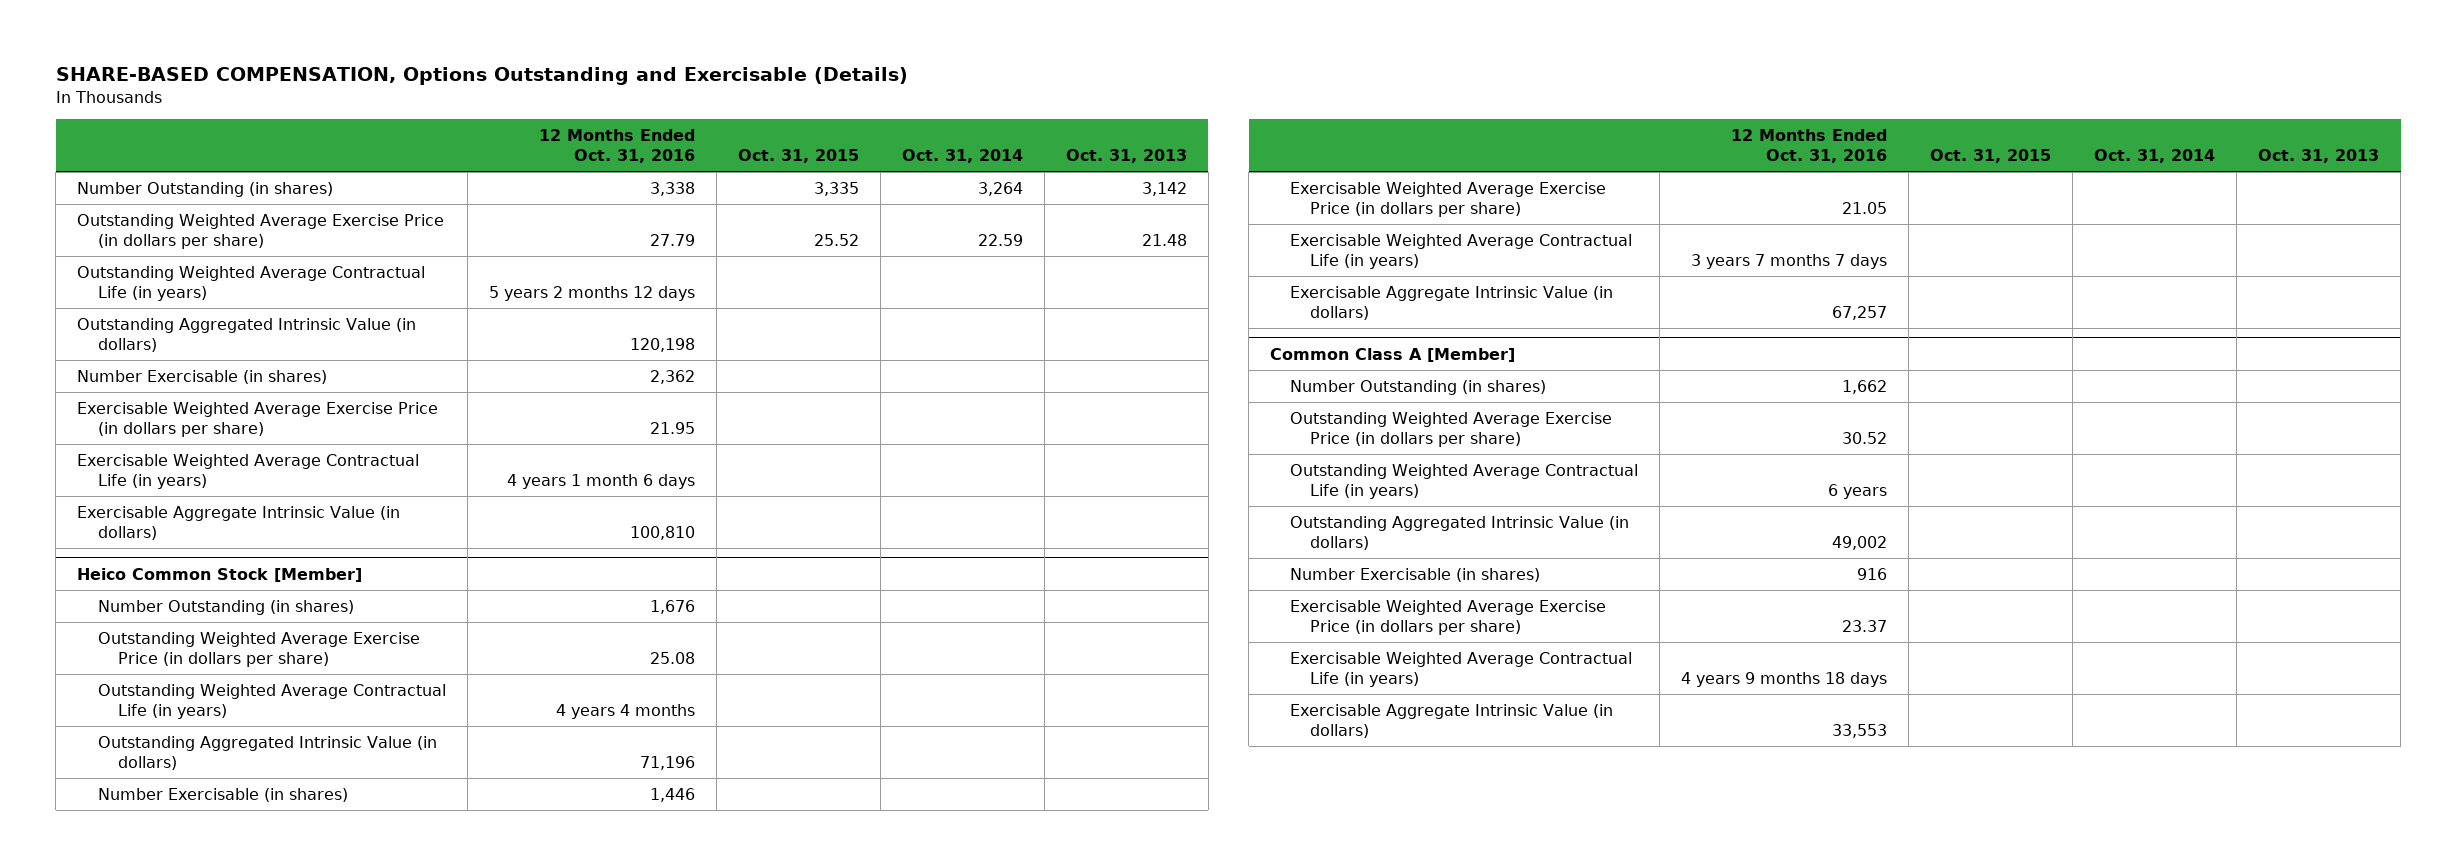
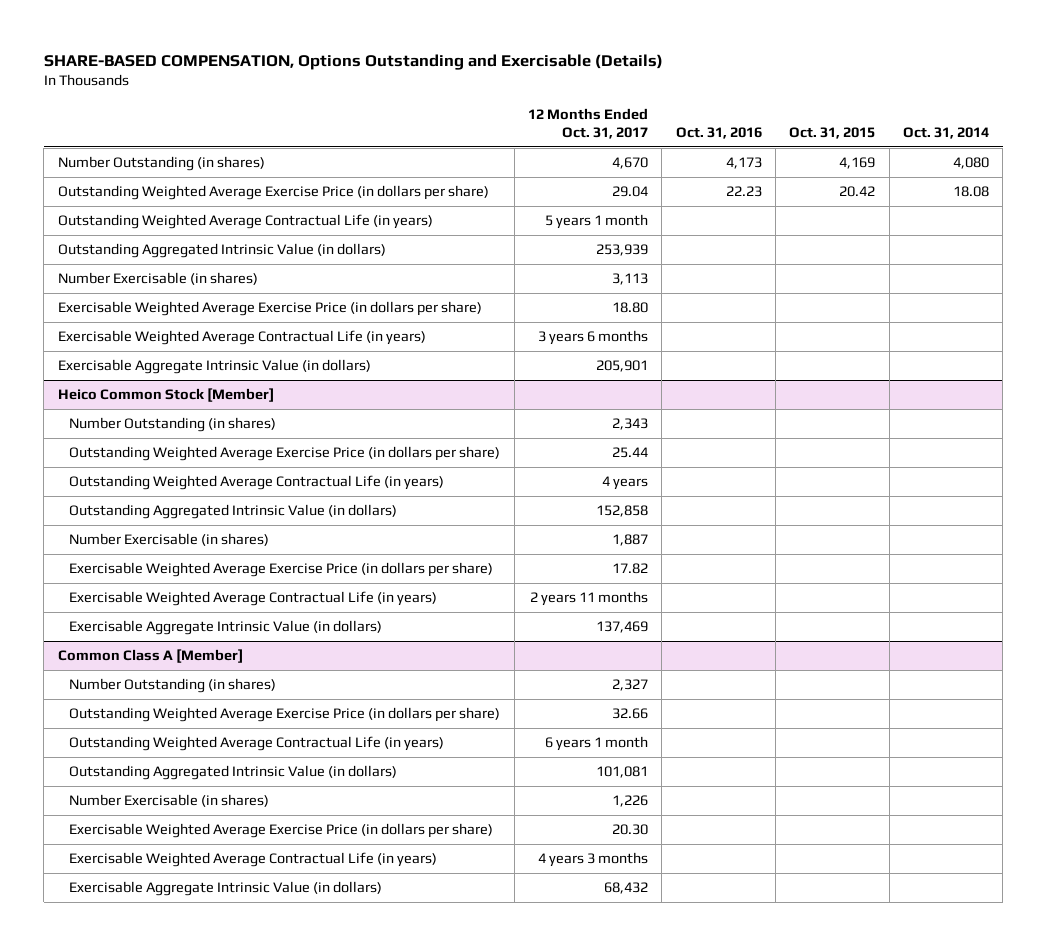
[538,129,695,163] 12 Months Ended Oct. 31, 2016 -> none
[1065,148,1187,163] Oct. 31, 2013 -> none
none -> [528,107,649,139] 12 Months Ended Oct. 31, 2017
none -> [675,126,762,139] Oct. 31, 2016
[813,182,859,197] 3,335 -> [839,157,876,170] 4,169
[977,182,1023,197] 3,264 -> [953,157,990,170] 4,080
[813,233,859,246] 25.52 -> [839,186,876,198] 20.42
[977,233,1023,246] 22.59 -> [953,186,990,198] 18.08

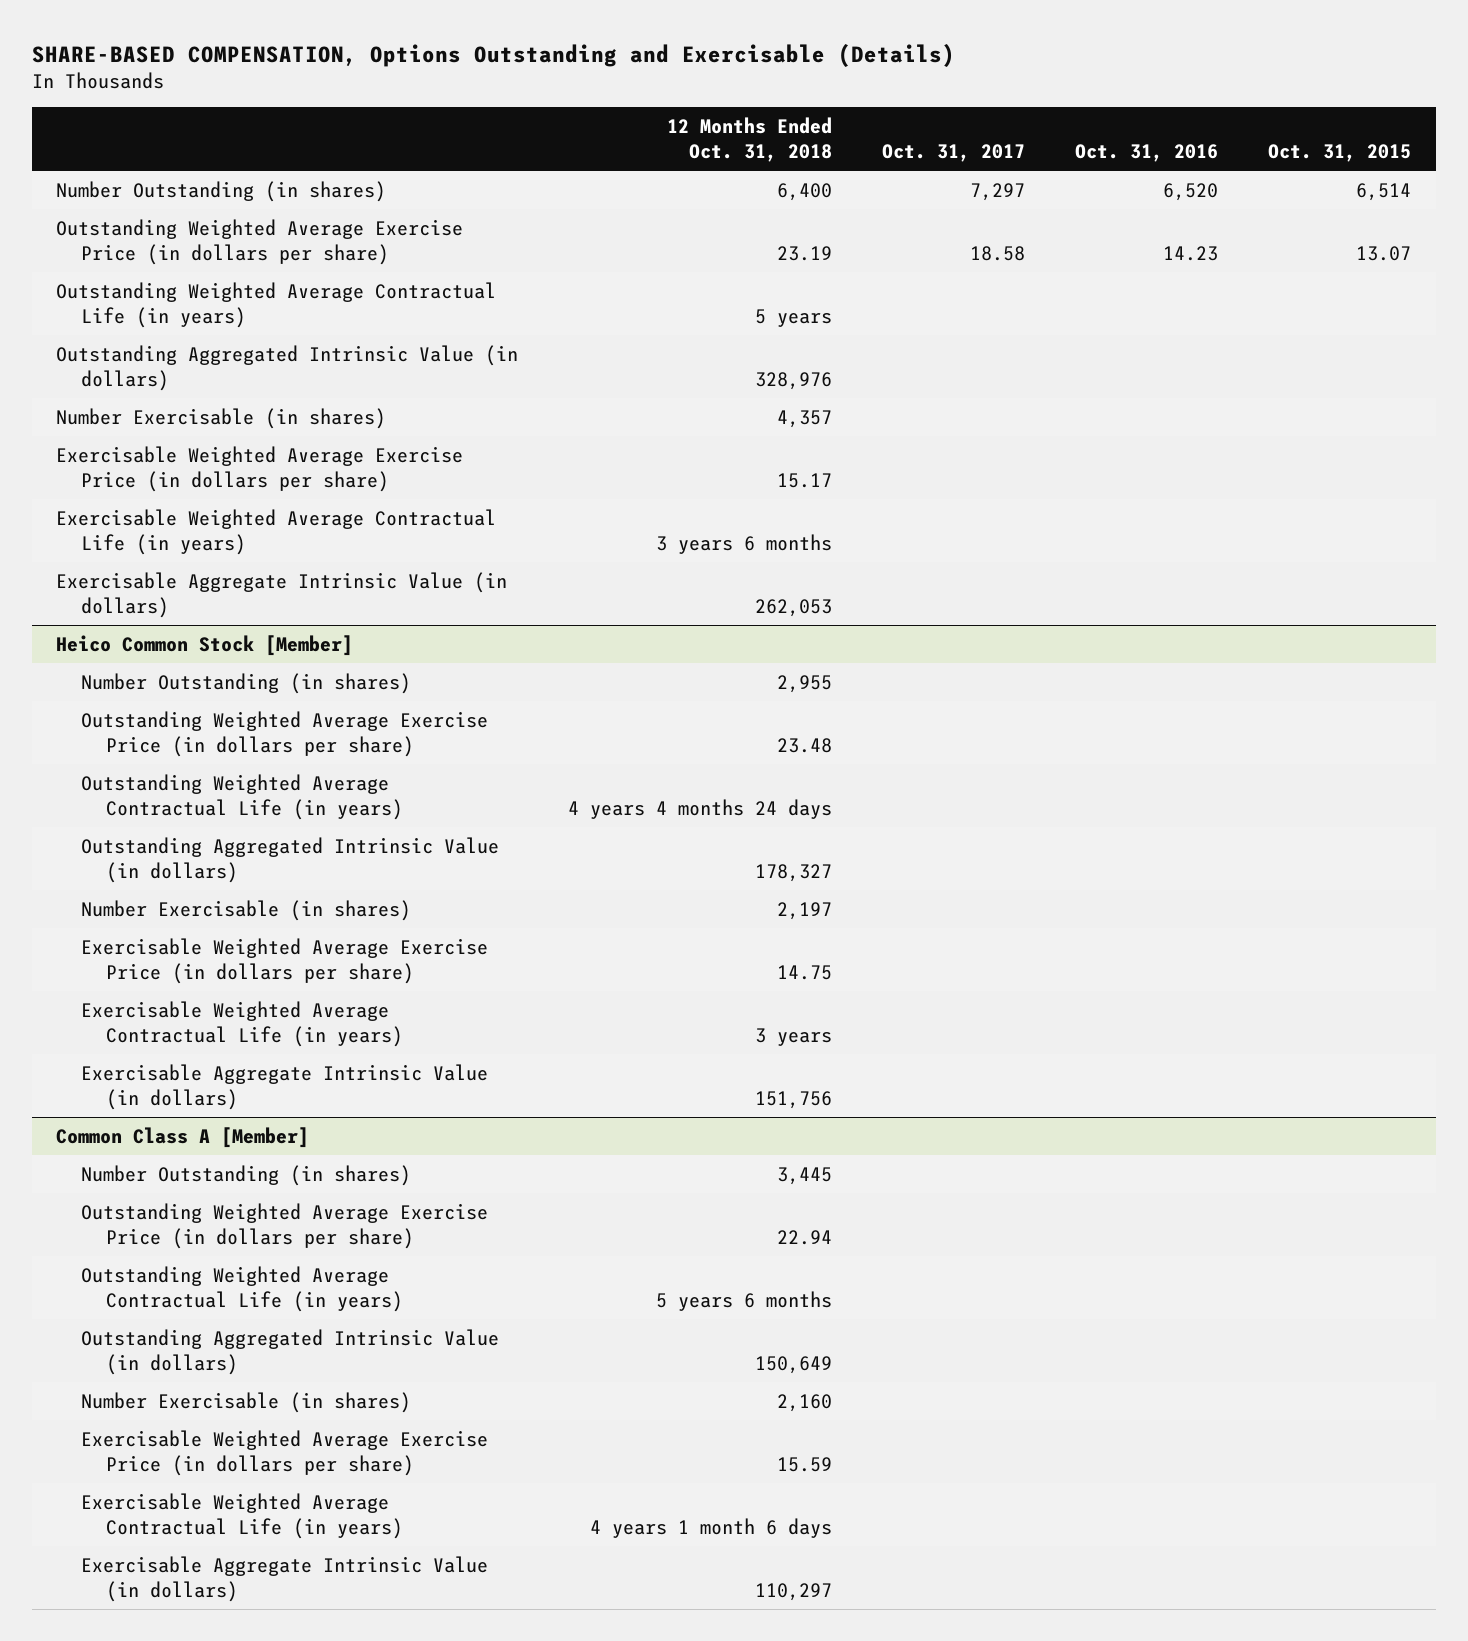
[528,107,649,139] 12 Months Ended Oct. 31, 2017 -> none
[903,126,990,139] Oct. 31, 2014 -> none
none -> [667,116,833,162] 12 Months Ended Oct. 31, 2018
none -> [882,143,1026,162] Oct. 31, 2017
[725,157,762,170] 4,173 -> [1163,182,1219,201] 6,520
[839,157,876,170] 4,169 -> [1356,182,1412,201] 6,514
[725,186,762,198] 22.23 -> [1163,245,1219,261] 14.23
[839,186,876,198] 20.42 -> [1356,245,1412,261] 13.07

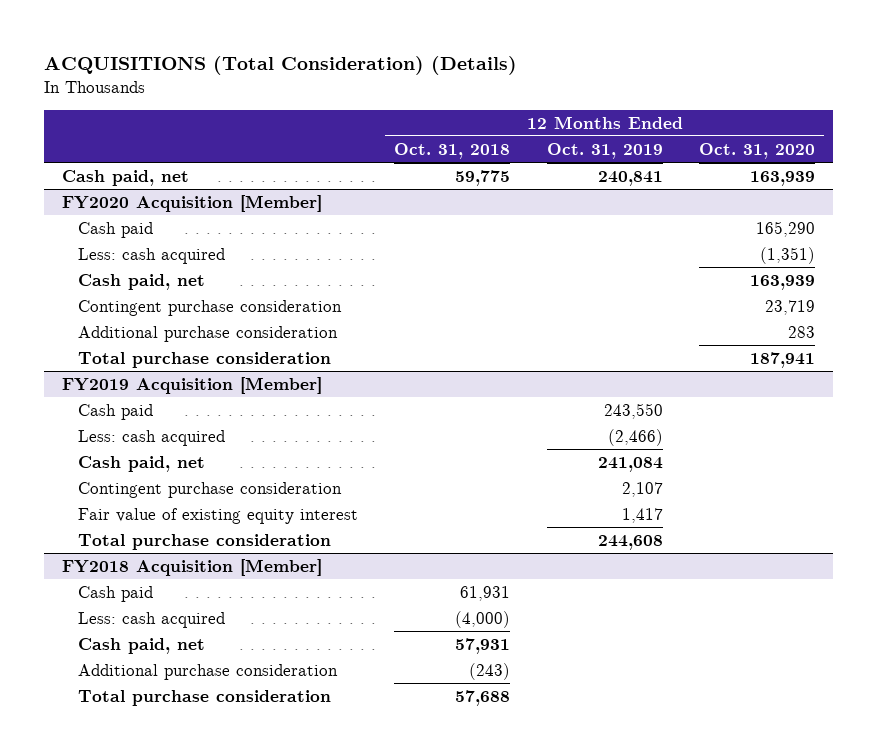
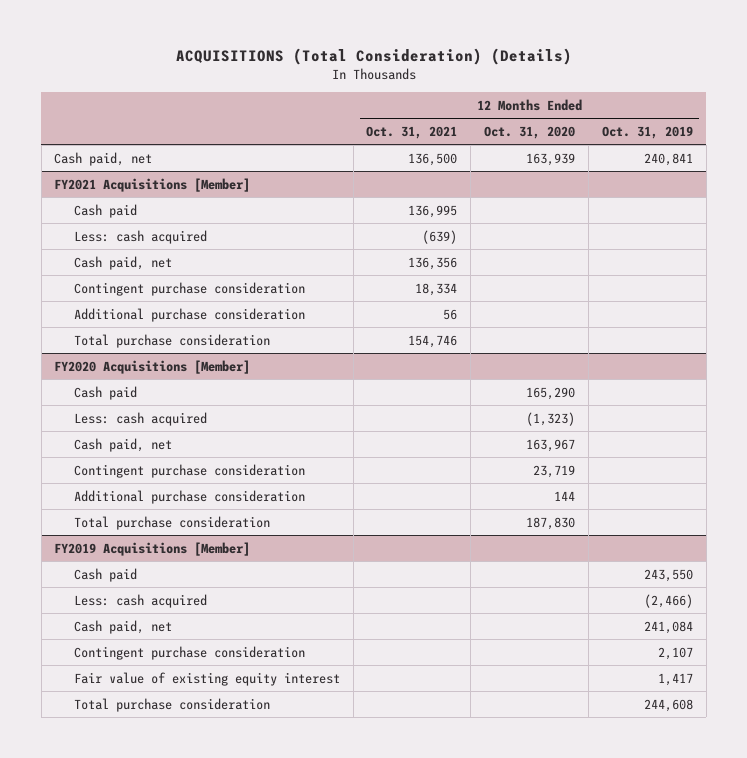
[394,142,511,159] Oct. 31, 2018 -> none
none -> [366,125,458,139] Oct. 31, 2021
none -> [54,177,251,192] FY2021 Acquisitions [Member]
none -> [73,203,137,218] Cash paid
none -> [73,229,207,244] Less: cash acquired
none -> [73,255,172,270] Cash paid, net
none -> [73,281,305,296] Contingent purchase consideration
none -> [73,307,305,322] Additional purchase consideration
none -> [73,333,270,348] Total purchase consideration
[62,195,323,213] FY2020 Acquisition [Member] -> [54,359,251,374] FY2020 Acquisitions [Member]
[759,247,815,265] (1,351) -> [526,411,576,426] (1,323)
[749,275,815,291] 163,939 -> [526,438,576,452] 163,967
[787,326,815,339] 283 -> [554,490,576,501] 144
[749,352,815,369] 187,941 -> [526,516,576,530] 187,830
[62,377,323,395] FY2019 Acquisition [Member] -> [54,541,251,556] FY2019 Acquisitions [Member]
[62,559,323,577] FY2018 Acquisition [Member] -> none
[78,586,154,603] Cash paid -> none
[78,612,226,629] Less: cash acquired -> none
[78,638,206,655] Cash paid, net -> none
[78,664,339,681] Additional purchase consideration -> none
[78,690,332,707] Total purchase consideration -> none

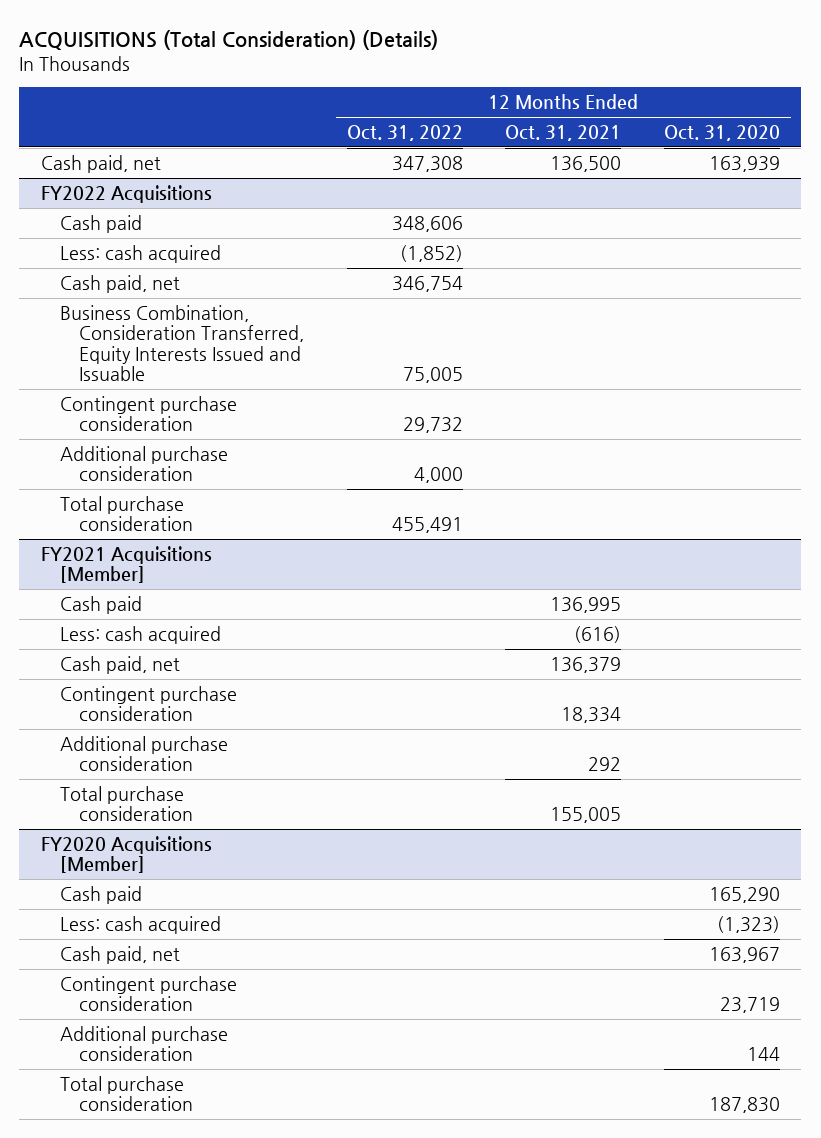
[601,125,693,139] Oct. 31, 2019 -> none
none -> [346,125,463,142] Oct. 31, 2022
none -> [40,185,212,204] FY2022 Acquisitions
none -> [59,215,142,234] Cash paid
none -> [59,245,221,264] Less: cash acquired
none -> [59,275,180,294] Cash paid, net
none -> [59,305,305,382] Business Combination, Consideration Transferred, Equity Interests Issued and Issuable
none -> [59,396,237,432] Contingent purchase consideration
none -> [59,446,228,482] Additional purchase consideration
none -> [59,496,194,532] Total purchase consideration
[422,229,458,244] (639) -> [574,626,622,644] (616)
[408,256,458,270] 136,356 -> [550,657,622,674] 136,379
[443,308,458,320] 56 -> [588,757,622,772] 292
[408,334,458,348] 154,746 -> [550,807,622,824] 155,005
[54,541,251,556] FY2019 Acquisitions [Member] -> none
[73,567,137,582] Cash paid -> none
[73,593,207,608] Less: cash acquired -> none
[73,619,172,634] Cash paid, net -> none
[73,645,305,660] Contingent purchase consideration -> none
[73,671,340,686] Fair value of existing equity interest -> none
[73,697,270,712] Total purchase consideration -> none

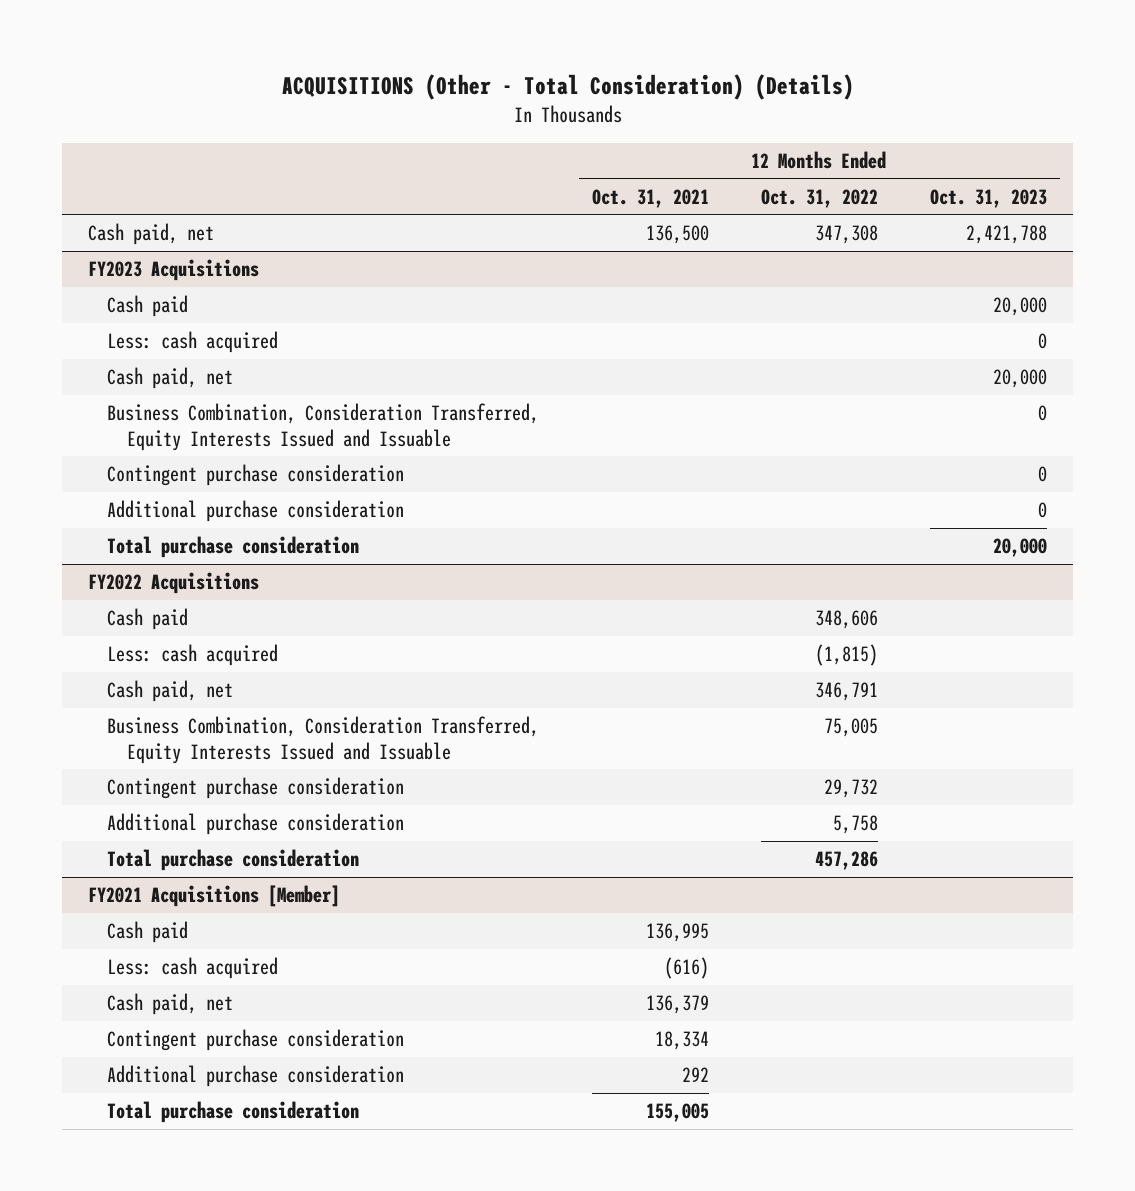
[19,30,439,51] ACQUISITIONS (Total Consideration) (Details) -> [281,73,854,100] ACQUISITIONS (Other - Total Consideration) (Details)
[664,125,781,142] Oct. 31, 2020 -> none
none -> [930,188,1048,208] Oct. 31, 2023
none -> [87,259,259,282] FY2023 Acquisitions
none -> [107,295,189,318] Cash paid
none -> [107,331,279,354] Less: cash acquired
none -> [107,367,234,390] Cash paid, net
none -> [107,403,540,451] Business Combination, Consideration Transferred, Equity Interests Issued and Issuable
none -> [107,464,405,487] Contingent purchase consideration
none -> [107,500,405,523] Additional purchase consideration
none -> [107,536,360,559] Total purchase consideration
[399,245,463,263] (1,852) -> [814,644,878,667] (1,815)
[391,276,463,293] 346,754 -> [814,682,878,702] 346,791
[413,467,463,484] 4,000 -> [832,815,878,835] 5,758
[391,517,463,534] 455,491 -> [814,851,878,871] 457,286
[40,836,212,874] FY2020 Acquisitions [Member] -> none
[59,886,142,905] Cash paid -> none
[59,916,221,935] Less: cash acquired -> none
[59,946,180,965] Cash paid, net -> none
[59,976,237,1012] Contingent purchase consideration -> none
[59,1026,228,1062] Additional purchase consideration -> none
[59,1076,194,1112] Total purchase consideration -> none

